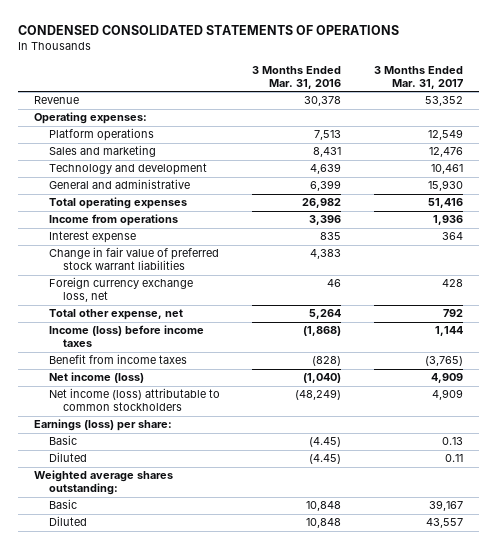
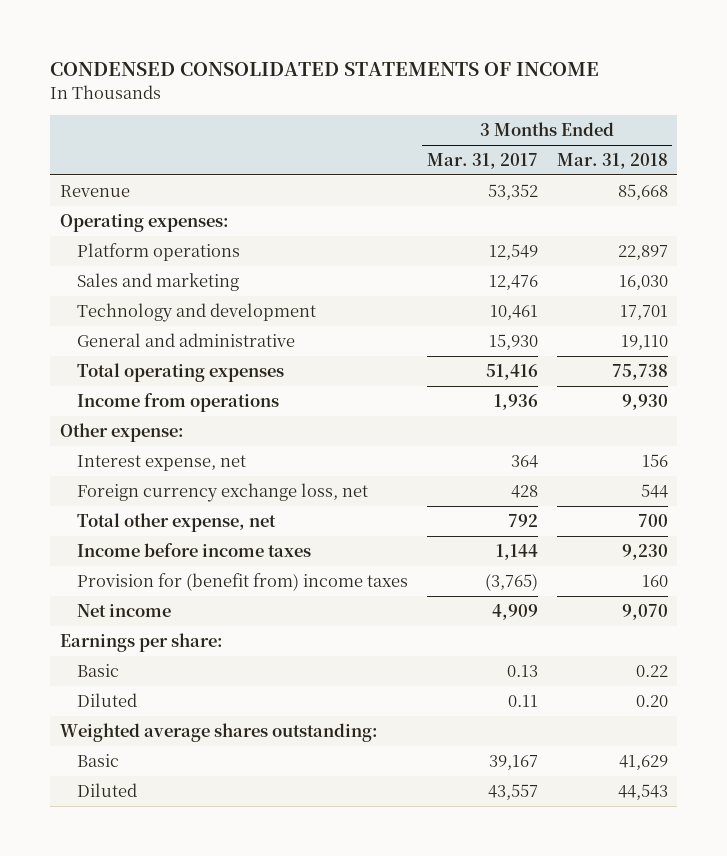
[18,25,400,36] CONDENSED CONSOLIDATED STATEMENTS OF OPERATIONS -> [50,62,600,77] CONDENSED CONSOLIDATED STATEMENTS OF INCOME
[252,65,342,89] 3 Months Ended Mar. 31, 2016 -> none
none -> [556,153,668,170] Mar. 31, 2018
[48,247,219,271] Change in fair value of preferred stock warrant liabilities -> none
none -> [59,422,184,442] Other expense:
[48,231,136,244] Interest expense -> [76,454,246,471] Interest expense, net
[48,388,220,412] Net income (loss) attributable to common stockholders -> none
[48,325,204,348] Income (loss) before income taxes -> [76,542,311,557] Income before income taxes
[48,354,187,365] Benefit from income taxes -> [76,572,408,591] Provision for (benefit from) income taxes
[48,372,144,384] Net income (loss) -> [76,603,171,617] Net income
[34,419,173,432] Earnings (loss) per share: -> [59,632,223,652] Earnings per share:

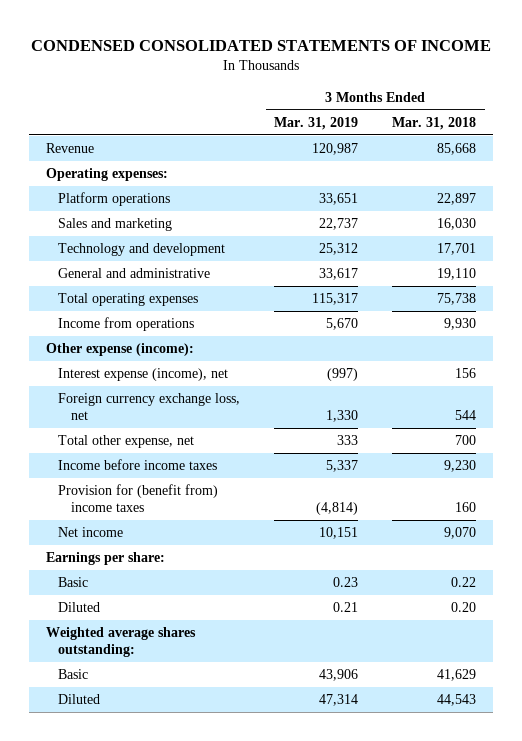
[426,153,538,170] Mar. 31, 2017 -> none
none -> [274,116,359,130] Mar. 31, 2019
[59,422,184,442] Other expense: -> [46,343,195,357] Other expense (income):
[76,454,246,471] Interest expense, net -> [58,368,229,382] Interest expense (income), net

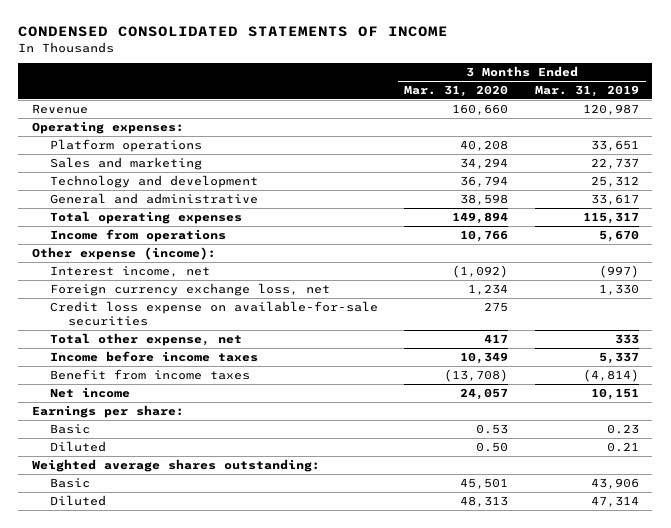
[392,116,477,130] Mar. 31, 2018 -> none
none -> [404,84,509,97] Mar. 31, 2020
[58,368,229,382] Interest expense (income), net -> [49,265,210,277] Interest income, net
none -> [49,300,378,327] Credit loss expense on available-for-sale securities
[58,484,219,512] Provision for (benefit from) income taxes -> [49,368,250,380] Benefit from income taxes

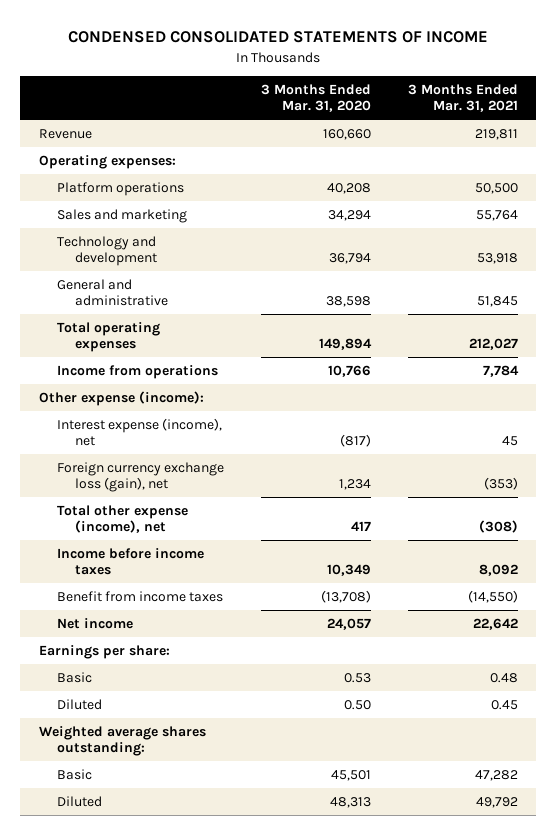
[535,84,640,97] Mar. 31, 2019 -> none
none -> [407,83,518,113] 3 Months Ended Mar. 31, 2021
[49,300,378,327] Credit loss expense on available-for-sale securities -> none
[49,265,210,277] Interest income, net -> [56,417,222,447] Interest expense (income), net
[452,264,509,278] (1,092) -> [339,434,371,448] (817)
[49,282,330,296] Foreign currency exchange loss, net -> [56,461,224,493] Foreign currency exchange loss (gain), net
[49,332,242,346] Total other expense, net -> [56,504,188,534] Total other expense (income), net

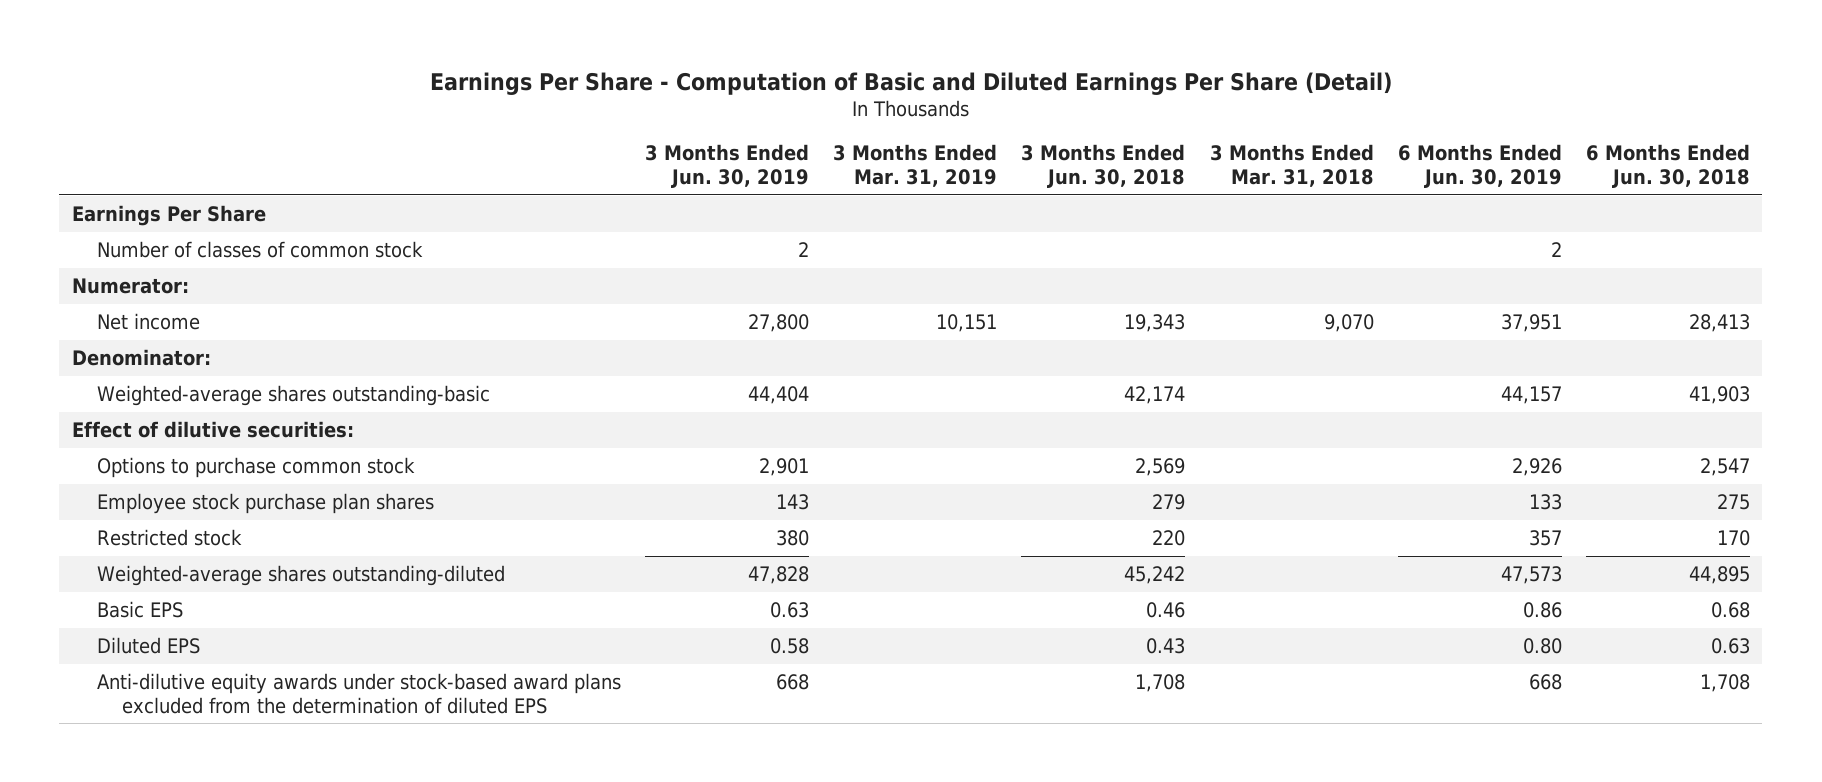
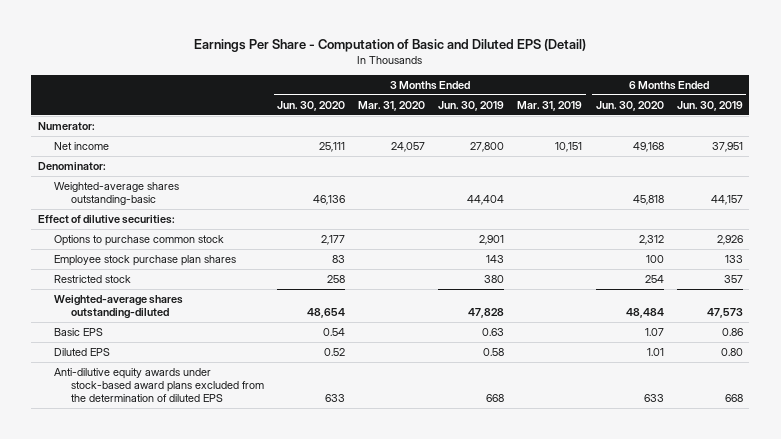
[429,71,1392,95] Earnings Per Share - Computation of Basic and Diluted Earnings Per Share (Detail) -> [194,38,587,52] Earnings Per Share - Computation of Basic and Diluted EPS (Detail)
[1021,144,1186,188] 3 Months Ended Jun. 30, 2018 -> none
[1209,144,1374,187] 3 Months Ended Mar. 31, 2018 -> none
[1586,144,1751,188] 6 Months Ended Jun. 30, 2018 -> none
none -> [276,100,345,111] Jun. 30, 2020
none -> [358,100,426,111] Mar. 31, 2020
none -> [595,100,664,111] Jun. 30, 2020
[71,204,266,226] Earnings Per Share -> none
[96,240,423,258] Number of classes of common stock -> none

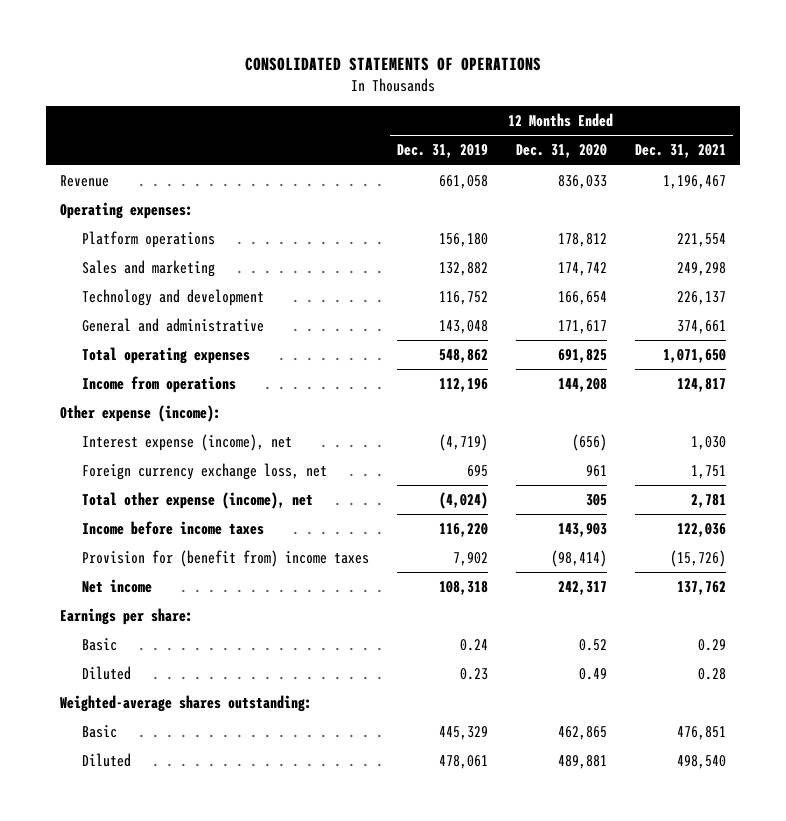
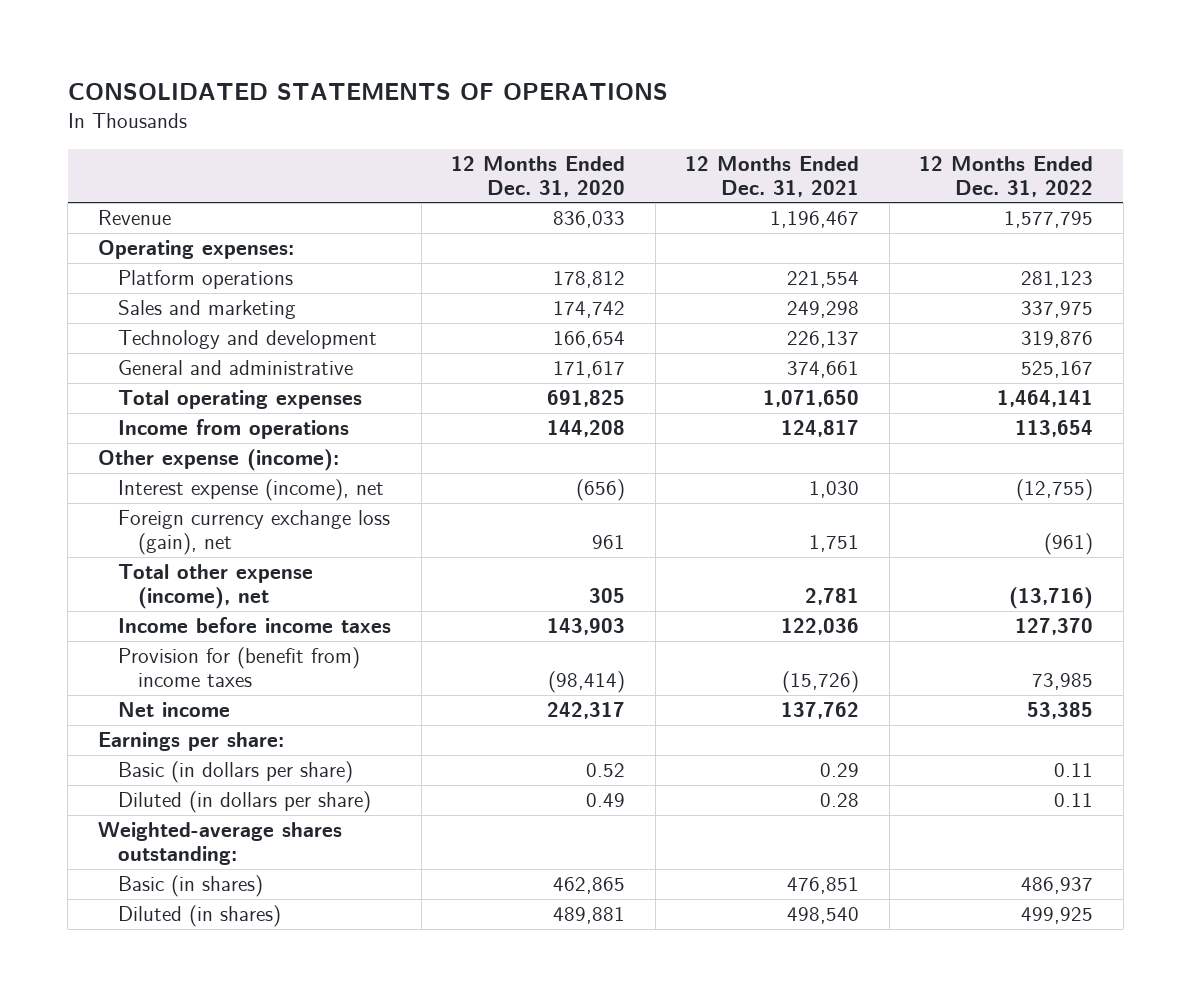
[396,144,488,159] Dec. 31, 2019 -> none
none -> [919,155,1094,197] 12 Months Ended Dec. 31, 2022
[81,462,327,480] Foreign currency exchange loss, net -> [118,509,391,556] Foreign currency exchange loss (gain), net
[81,637,117,651] Basic -> [118,760,354,783] Basic (in dollars per share)
[81,665,131,680] Diluted -> [118,790,372,813] Diluted (in dollars per share)
[81,724,117,738] Basic -> [118,874,264,897] Basic (in shares)
[81,752,131,767] Diluted -> [118,904,282,927] Diluted (in shares)

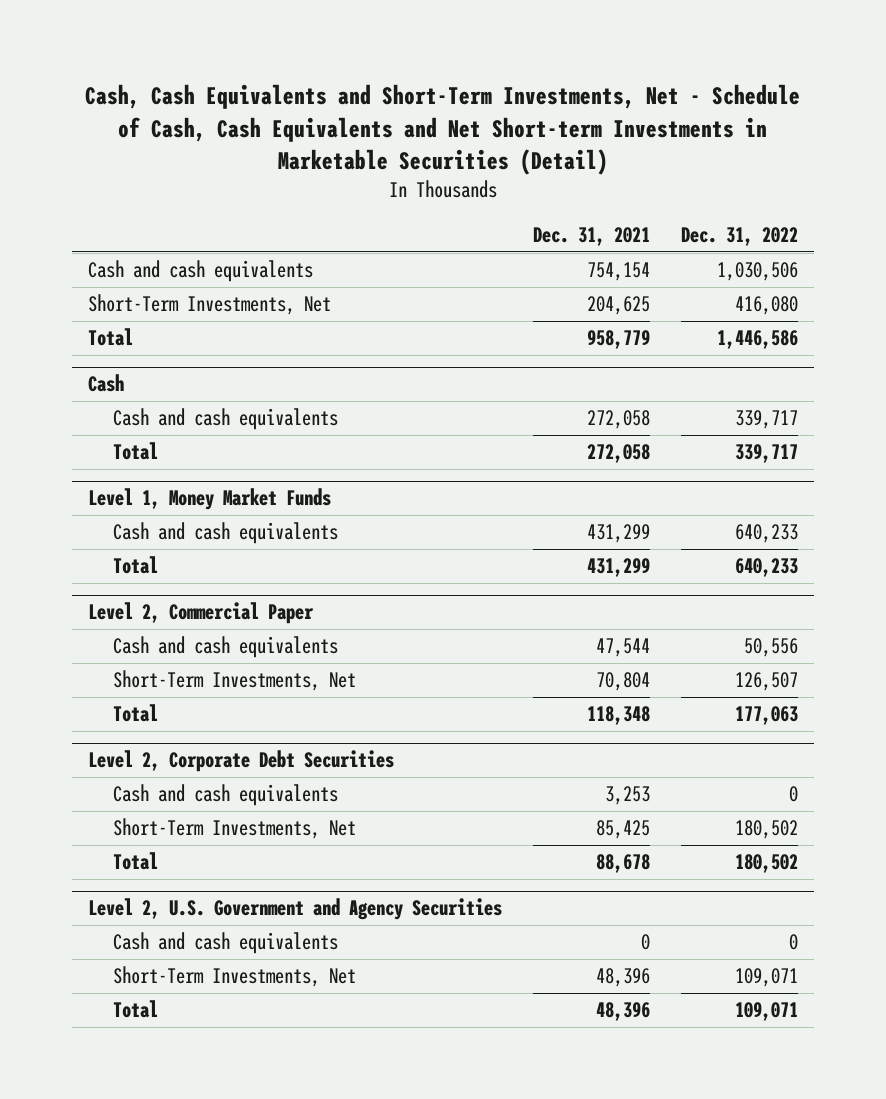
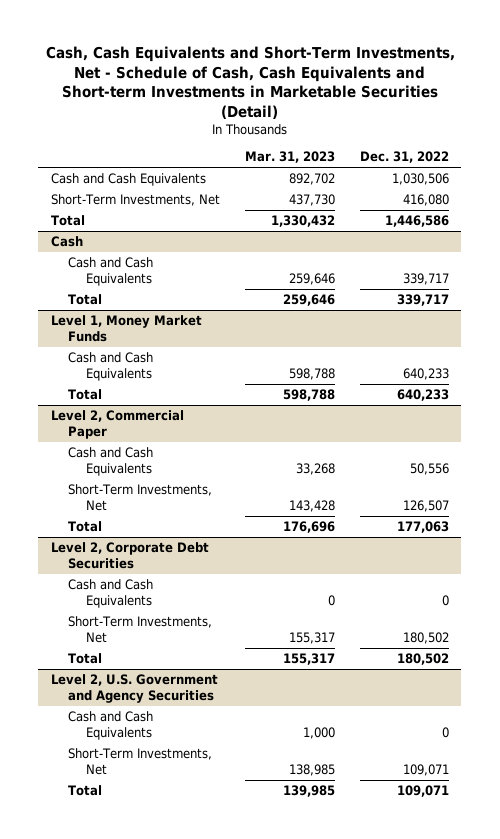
[84,84,800,175] Cash, Cash Equivalents and Short-Term Investments, Net - Schedule of Cash, Cash Equivalents and Net Short-term Investments in Marketable Securities (Detail) -> [45,45,455,119] Cash, Cash Equivalents and Short-Term Investments, Net - Schedule of Cash, Cash Equivalents and Short-term Investments in Marketable Securities (Detail)
[532,227,650,247] Dec. 31, 2021 -> none
none -> [244,151,335,164] Mar. 31, 2023
[87,260,313,283] Cash and cash equivalents -> [50,173,206,187] Cash and Cash Equivalents
[113,408,339,431] Cash and cash equivalents -> [68,257,154,286] Cash and Cash Equivalents
[113,522,339,545] Cash and cash equivalents -> [68,352,154,381] Cash and Cash Equivalents
[113,636,339,659] Cash and cash equivalents -> [68,447,154,476] Cash and Cash Equivalents
[113,784,339,807] Cash and cash equivalents -> [68,579,154,608] Cash and Cash Equivalents
[113,932,339,955] Cash and cash equivalents -> [68,711,154,740] Cash and Cash Equivalents

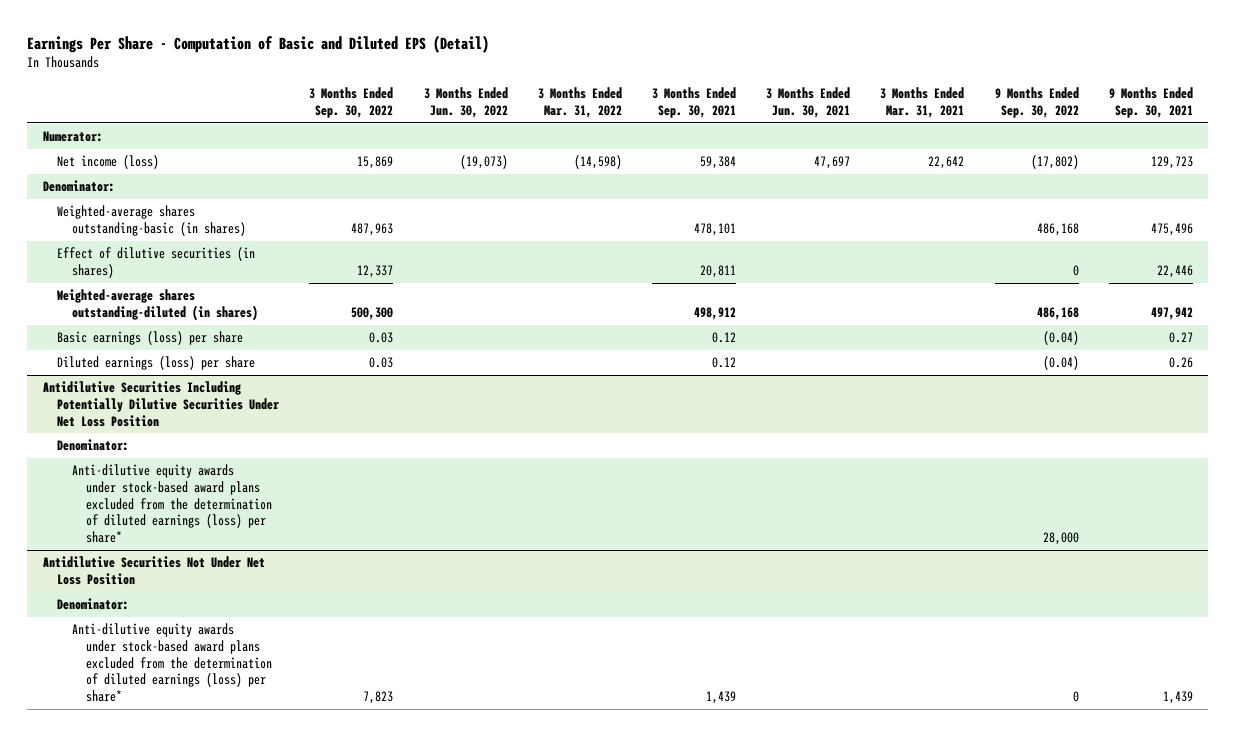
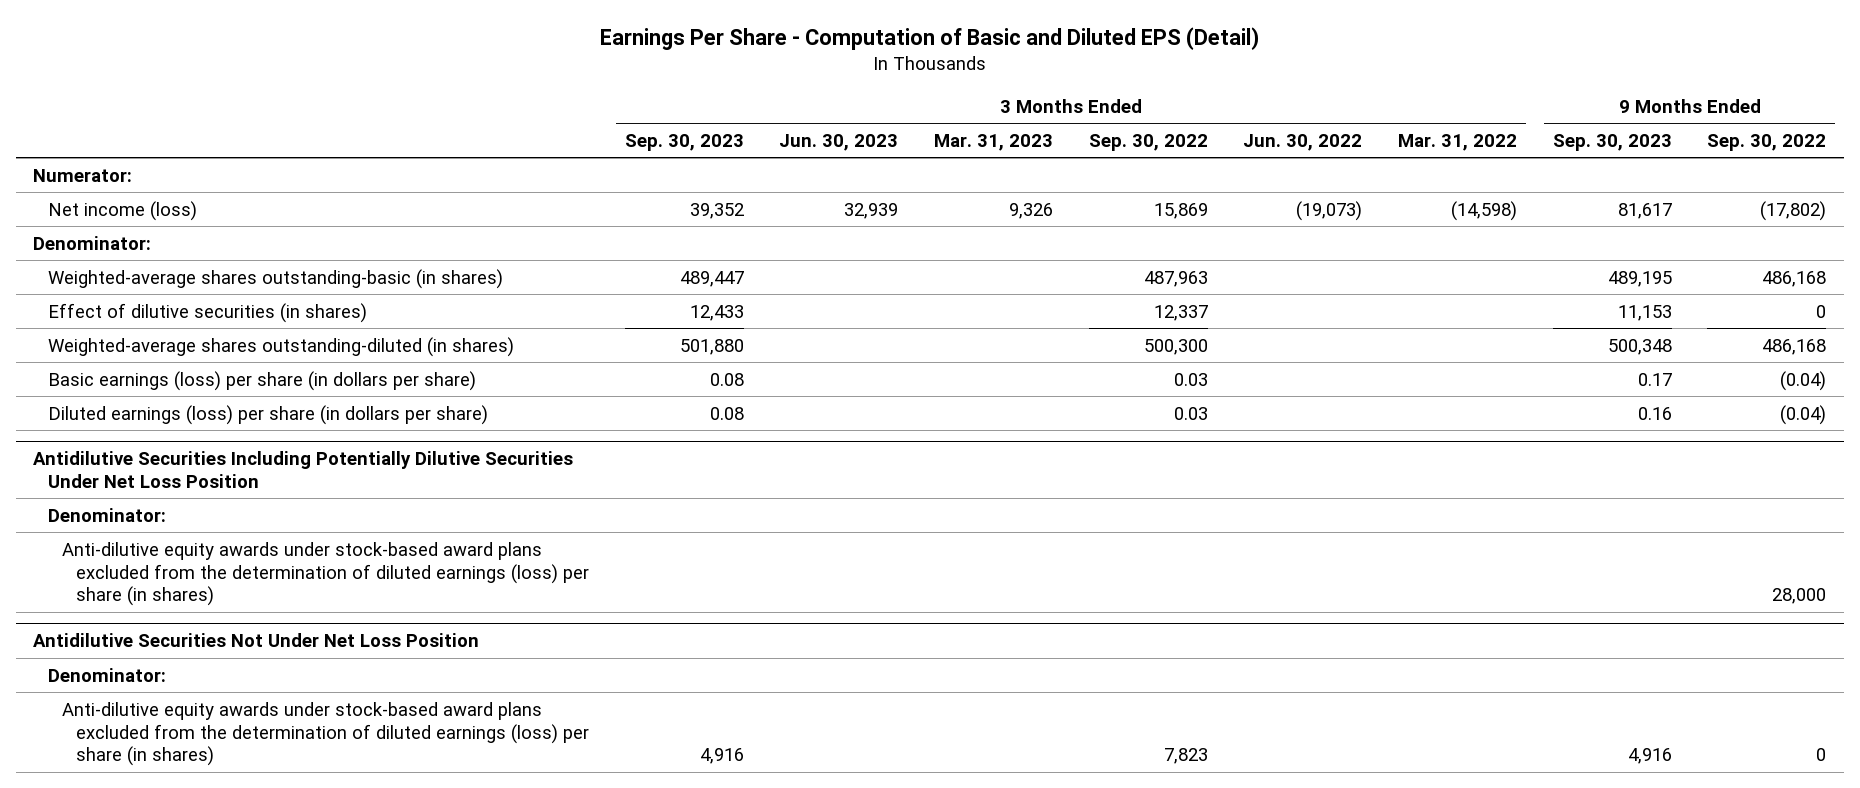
[651,87,736,118] 3 Months Ended Sep. 30, 2021 -> none
[766,87,851,118] 3 Months Ended Jun. 30, 2021 -> none
[880,87,965,118] 3 Months Ended Mar. 31, 2021 -> none
[1108,87,1193,118] 9 Months Ended Sep. 30, 2021 -> none
none -> [624,133,744,151] Sep. 30, 2023
none -> [779,133,899,151] Jun. 30, 2023
none -> [934,133,1054,151] Mar. 31, 2023
none -> [1552,133,1672,151] Sep. 30, 2023
[57,331,244,346] Basic earnings (loss) per share -> [47,370,476,391] Basic earnings (loss) per share (in dollars per share)
[57,356,256,371] Diluted earnings (loss) per share -> [47,404,488,425] Diluted earnings (loss) per share (in dollars per share)
[71,464,273,544] Anti-dilutive equity awards under stock-based award plans excluded from the determination of diluted earnings (loss) per share* -> [61,541,590,607] Anti-dilutive equity awards under stock-based award plans excluded from the determination of diluted earnings (loss) per share (in shares)
[71,623,273,703] Anti-dilutive equity awards under stock-based award plans excluded from the determination of diluted earnings (loss) per share* -> [61,701,590,767] Anti-dilutive equity awards under stock-based award plans excluded from the determination of diluted earnings (loss) per share (in shares)

